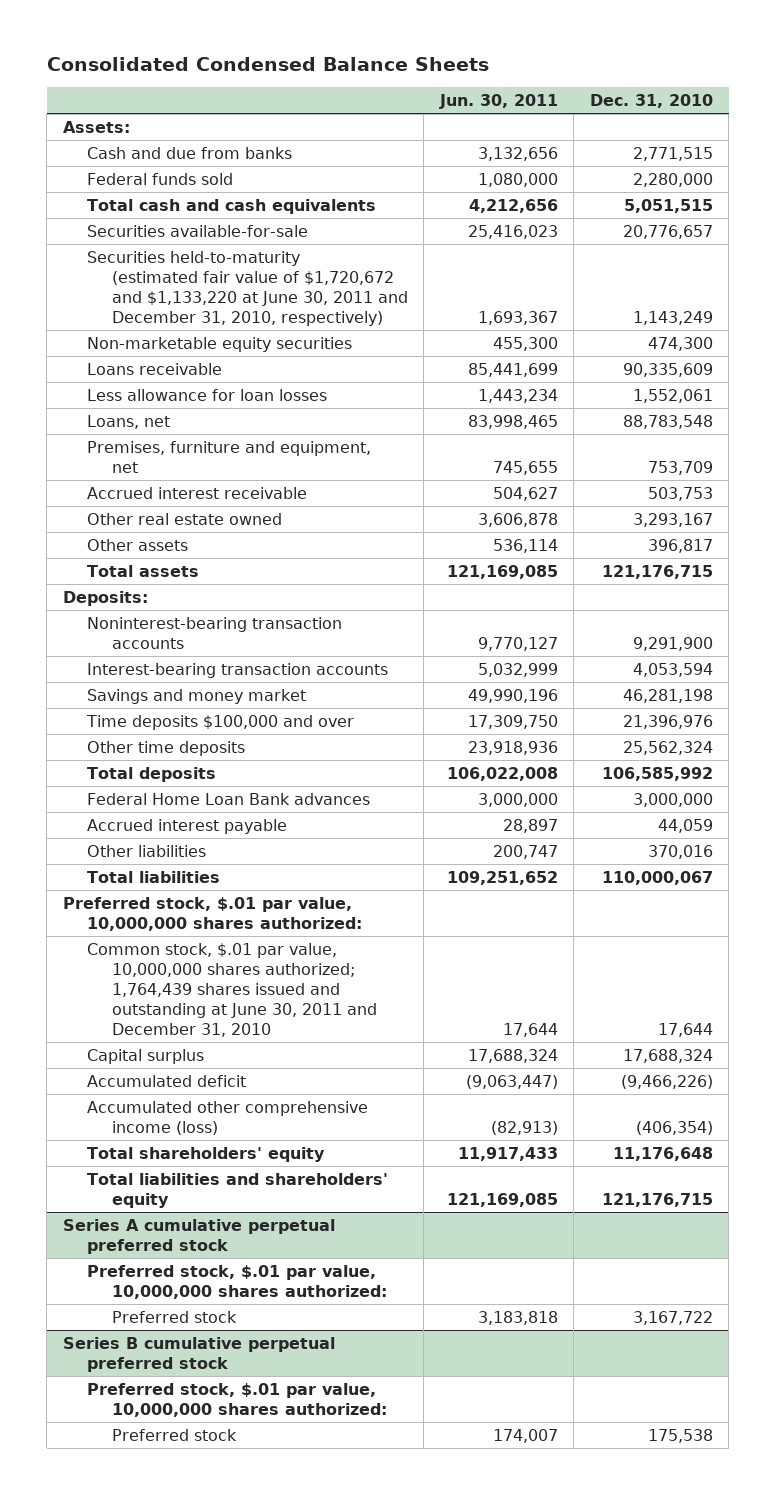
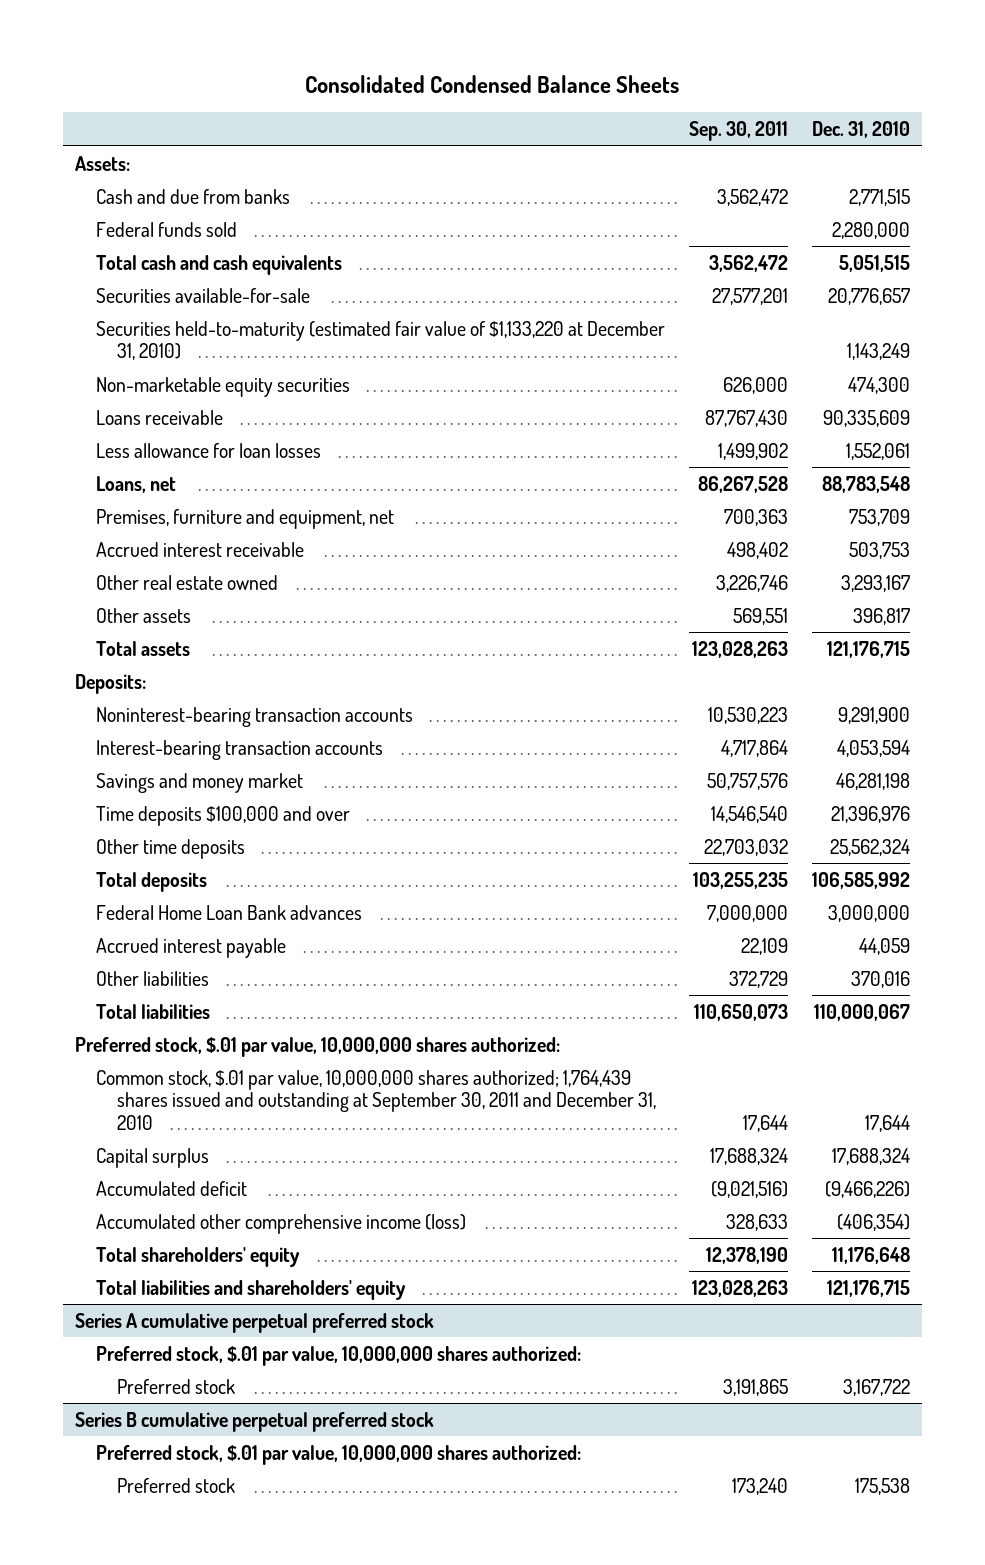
[438,93,558,109] Jun. 30, 2011 -> none
none -> [689,121,789,142] Sep. 30, 2011
[87,250,408,327] Securities held-to-maturity (estimated fair value of $1,720,672 and $1,133,220 at June 30, 2011 and December 31, 2010, respectively) -> [96,320,666,361] Securities held-to-maturity (estimated fair value of $1,133,220 at December 31, 2010)
[87,942,377,1038] Common stock, $.01 par value, 10,000,000 shares authorized; 1,764,439 shares issued and outstanding at June 30, 2011 and December 31, 2010 -> [96,1069,657,1130] Common stock, $.01 par value, 10,000,000 shares authorized; 1,764,439 shares issued and outstanding at September 30, 2011 and December 31, 2010

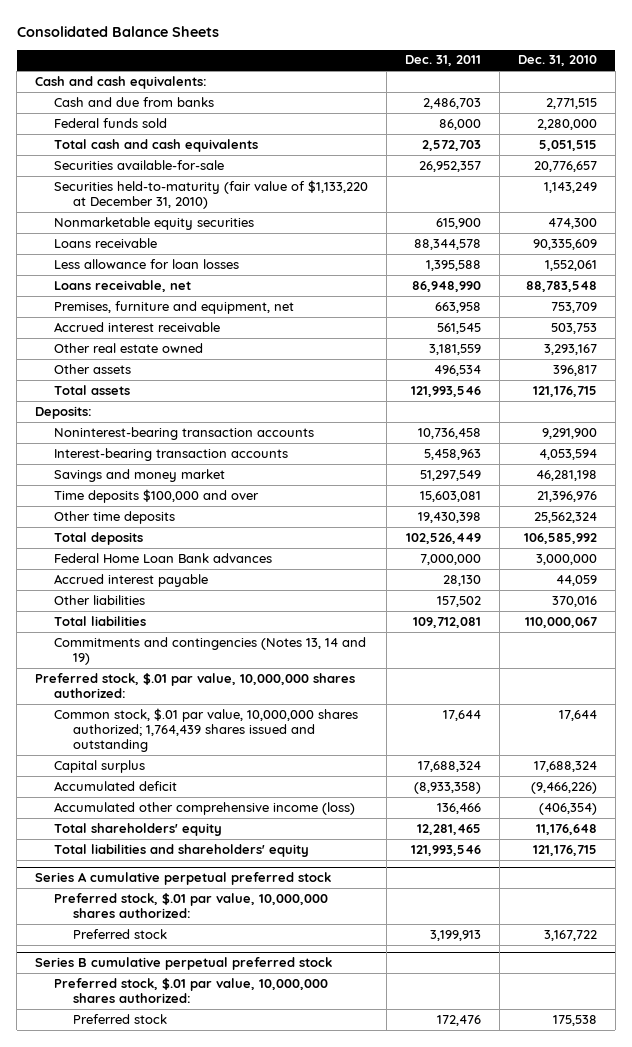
[305,75,680,94] Consolidated Condensed Balance Sheets -> [16,25,219,37] Consolidated Balance Sheets
[689,121,789,142] Sep. 30, 2011 -> none
none -> [405,55,482,67] Dec. 31, 2011
[74,155,130,171] Assets: -> none
none -> [35,75,208,89] Cash and cash equivalents:
[96,320,666,361] Securities held-to-maturity (estimated fair value of $1,133,220 at December 31, 2010) -> [54,179,369,209] Securities held-to-maturity (fair value of $1,133,220 at December 31, 2010)
[96,376,351,397] Non-marketable equity securities -> [54,216,255,230] Nonmarketable equity securities
[96,475,177,493] Loans, net -> [54,279,192,292] Loans receivable, net
none -> [54,636,367,665] Commitments and contingencies (Notes 13, 14 and 19)
[96,1069,657,1130] Common stock, $.01 par value, 10,000,000 shares authorized; 1,764,439 shares issued and outstanding at September 30, 2011 and December 31, 2010 -> [54,707,359,752] Common stock, $.01 par value, 10,000,000 shares authorized; 1,764,439 shares issued and outstanding

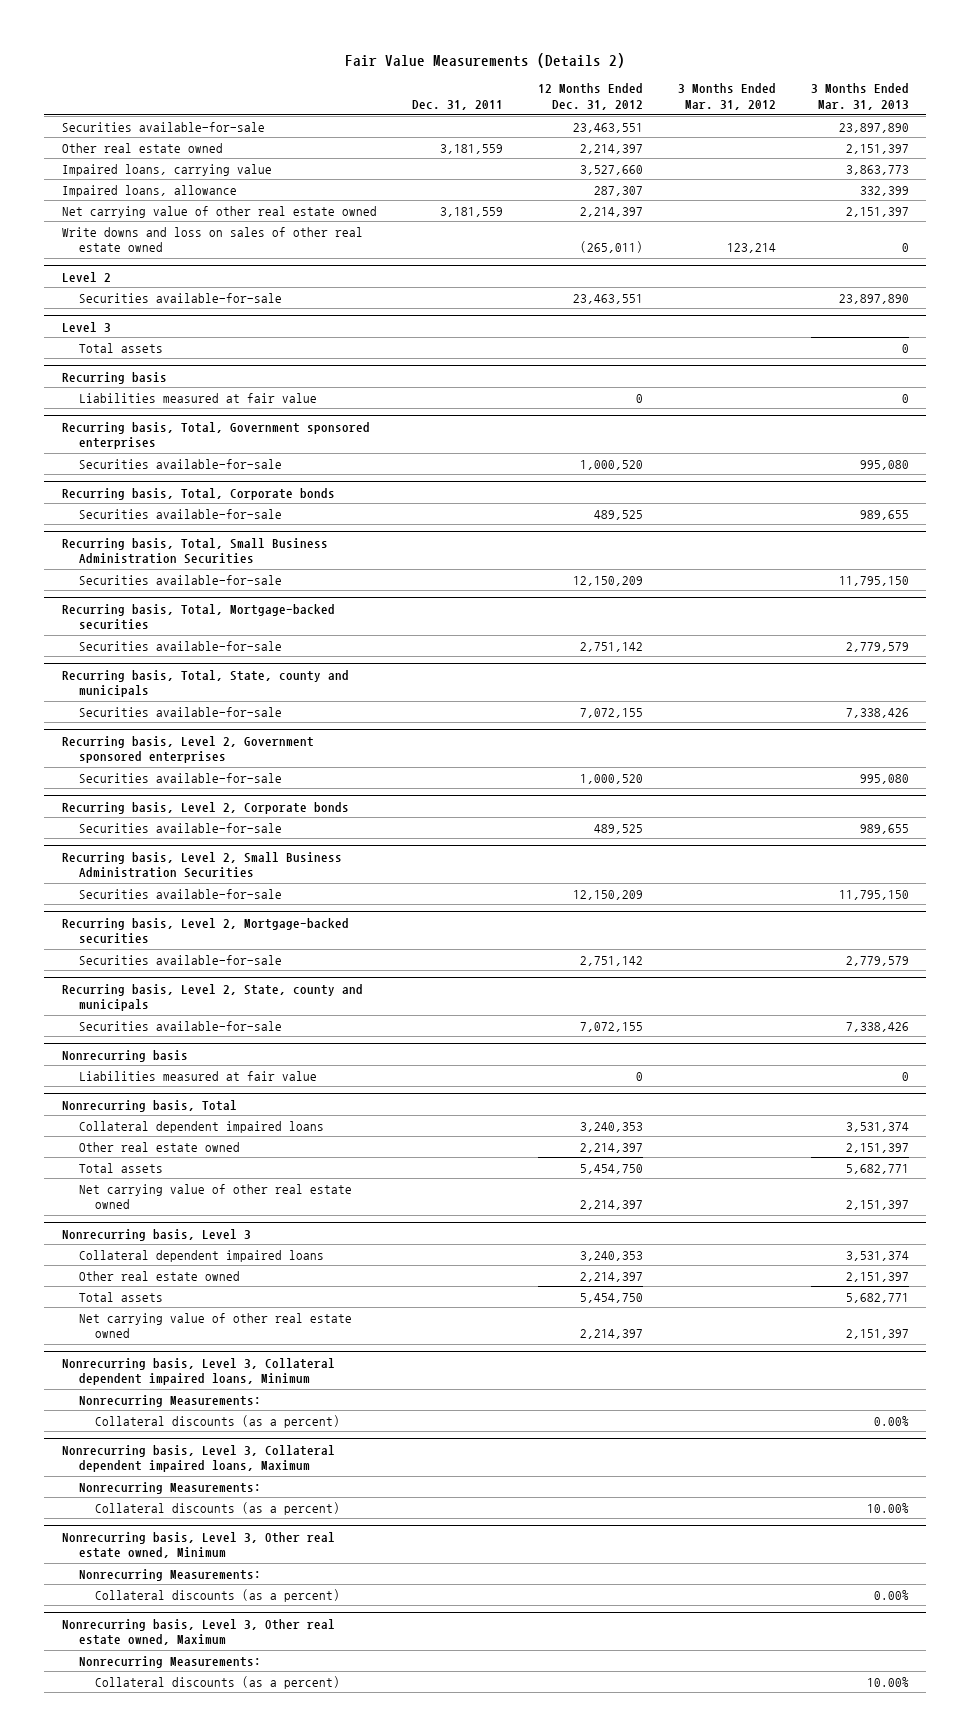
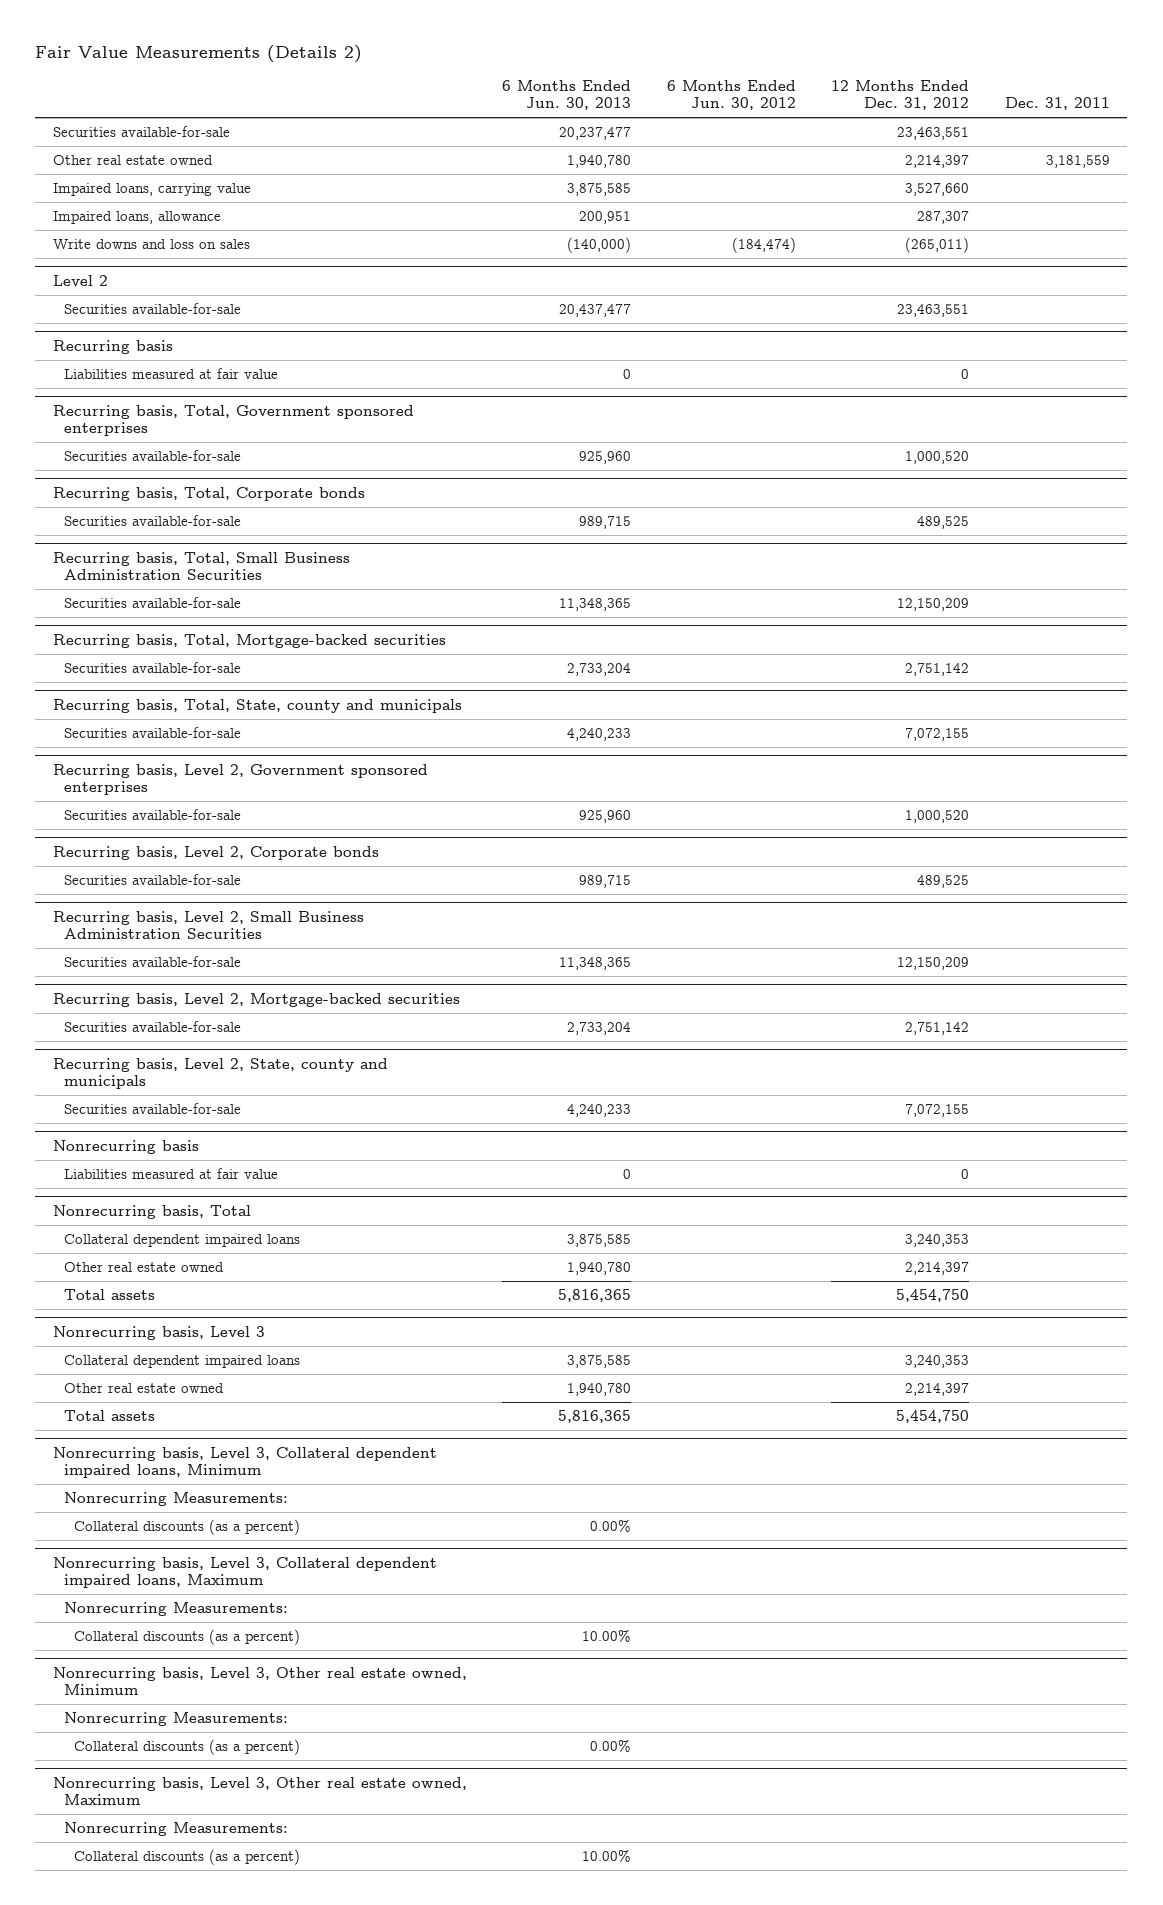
[677,83,776,111] 3 Months Ended Mar. 31, 2012 -> none
[810,83,909,111] 3 Months Ended Mar. 31, 2013 -> none
none -> [502,79,632,110] 6 Months Ended Jun. 30, 2013
none -> [666,79,796,110] 6 Months Ended Jun. 30, 2012
[61,205,377,218] Net carrying value of other real estate owned -> none
[61,226,363,253] Write downs and loss on sales of other real estate owned -> [53,238,251,249] Write downs and loss on sales
[61,321,111,332] Level 3 -> none
[78,342,163,353] Total assets -> none
[78,1183,352,1210] Net carrying value of other real estate owned -> none
[78,1312,352,1339] Net carrying value of other real estate owned -> none

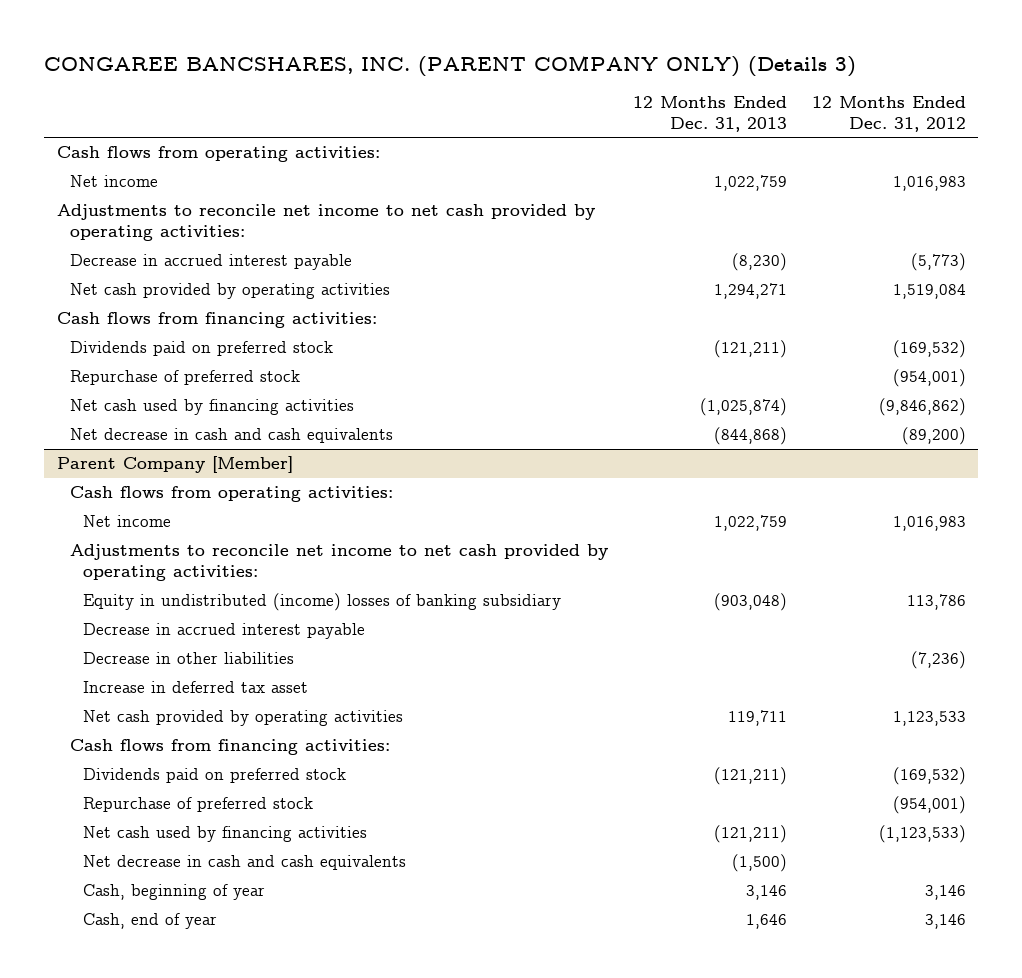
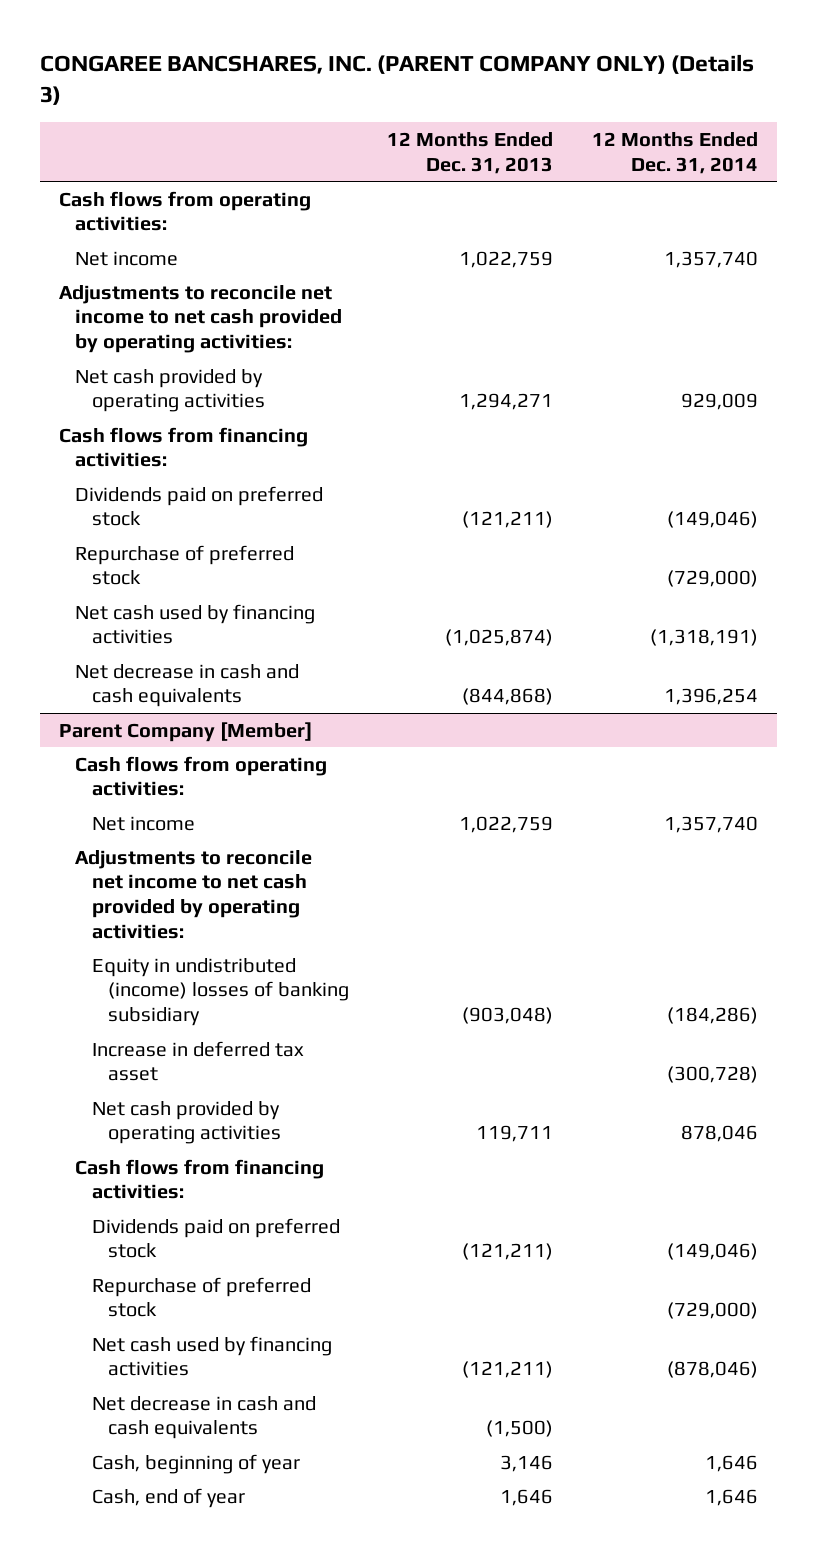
[811,95,966,132] 12 Months Ended Dec. 31, 2012 -> none
none -> [591,131,758,174] 12 Months Ended Dec. 31, 2014
[69,254,352,271] Decrease in accrued interest payable -> none
[83,623,366,640] Decrease in accrued interest payable -> none
[83,652,295,665] Decrease in other liabilities -> none

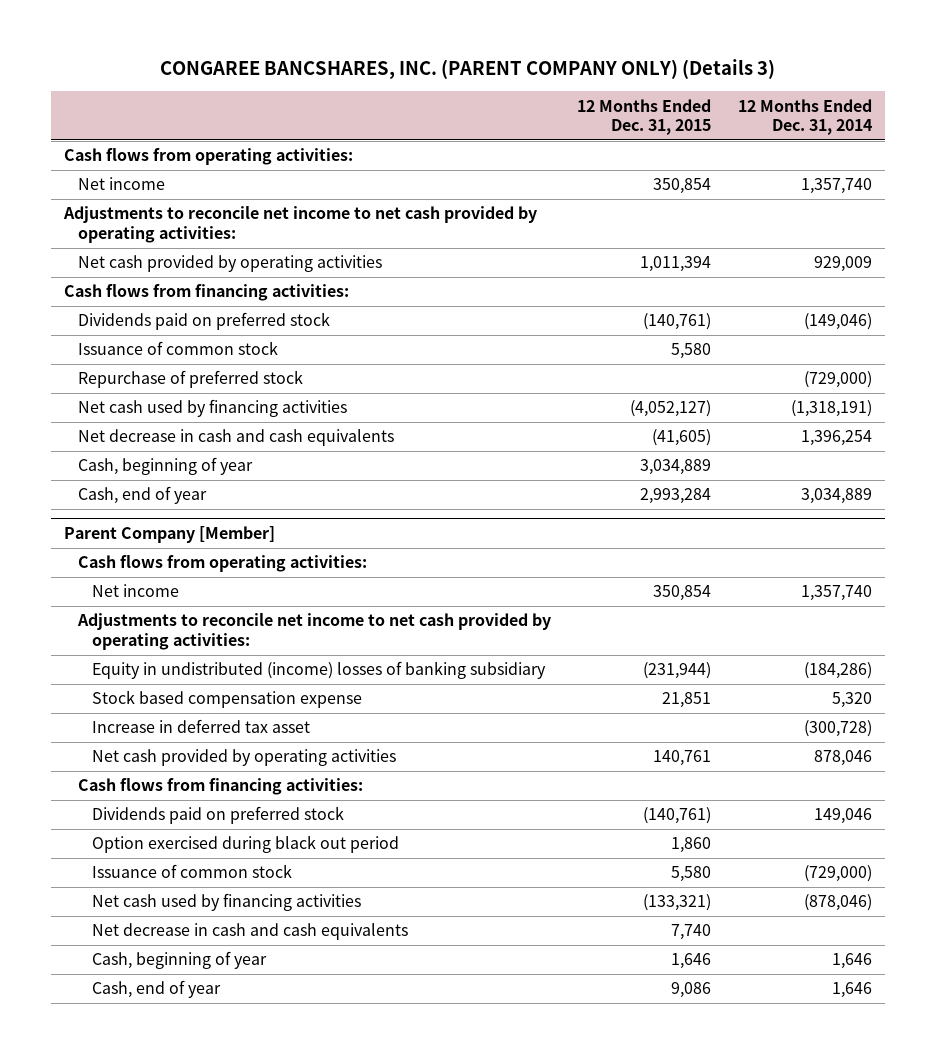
[387,131,554,174] 12 Months Ended Dec. 31, 2013 -> none
none -> [577,98,712,136] 12 Months Ended Dec. 31, 2015
none -> [77,341,278,356] Issuance of common stock
none -> [77,457,253,476] Cash, beginning of year
none -> [77,486,207,505] Cash, end of year
none -> [92,690,363,709] Stock based compensation expense
[666,1243,758,1261] (149,046) -> [813,808,872,825] 149,046
none -> [92,835,400,854] Option exercised during black out period
[91,1276,311,1318] Repurchase of preferred stock -> [92,864,293,879] Issuance of common stock

